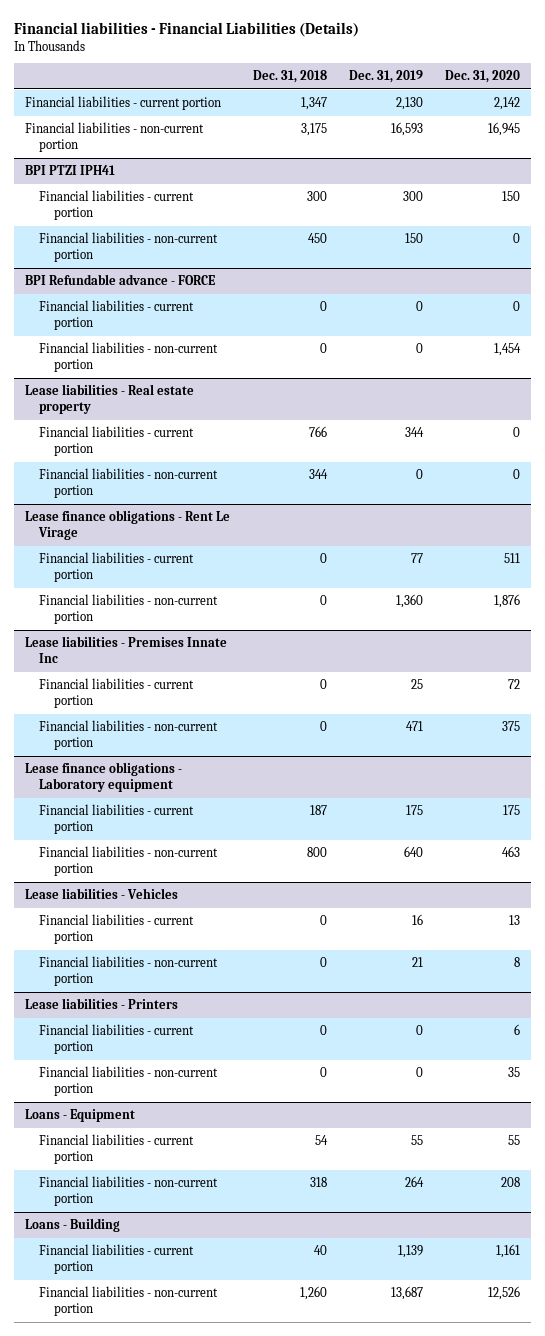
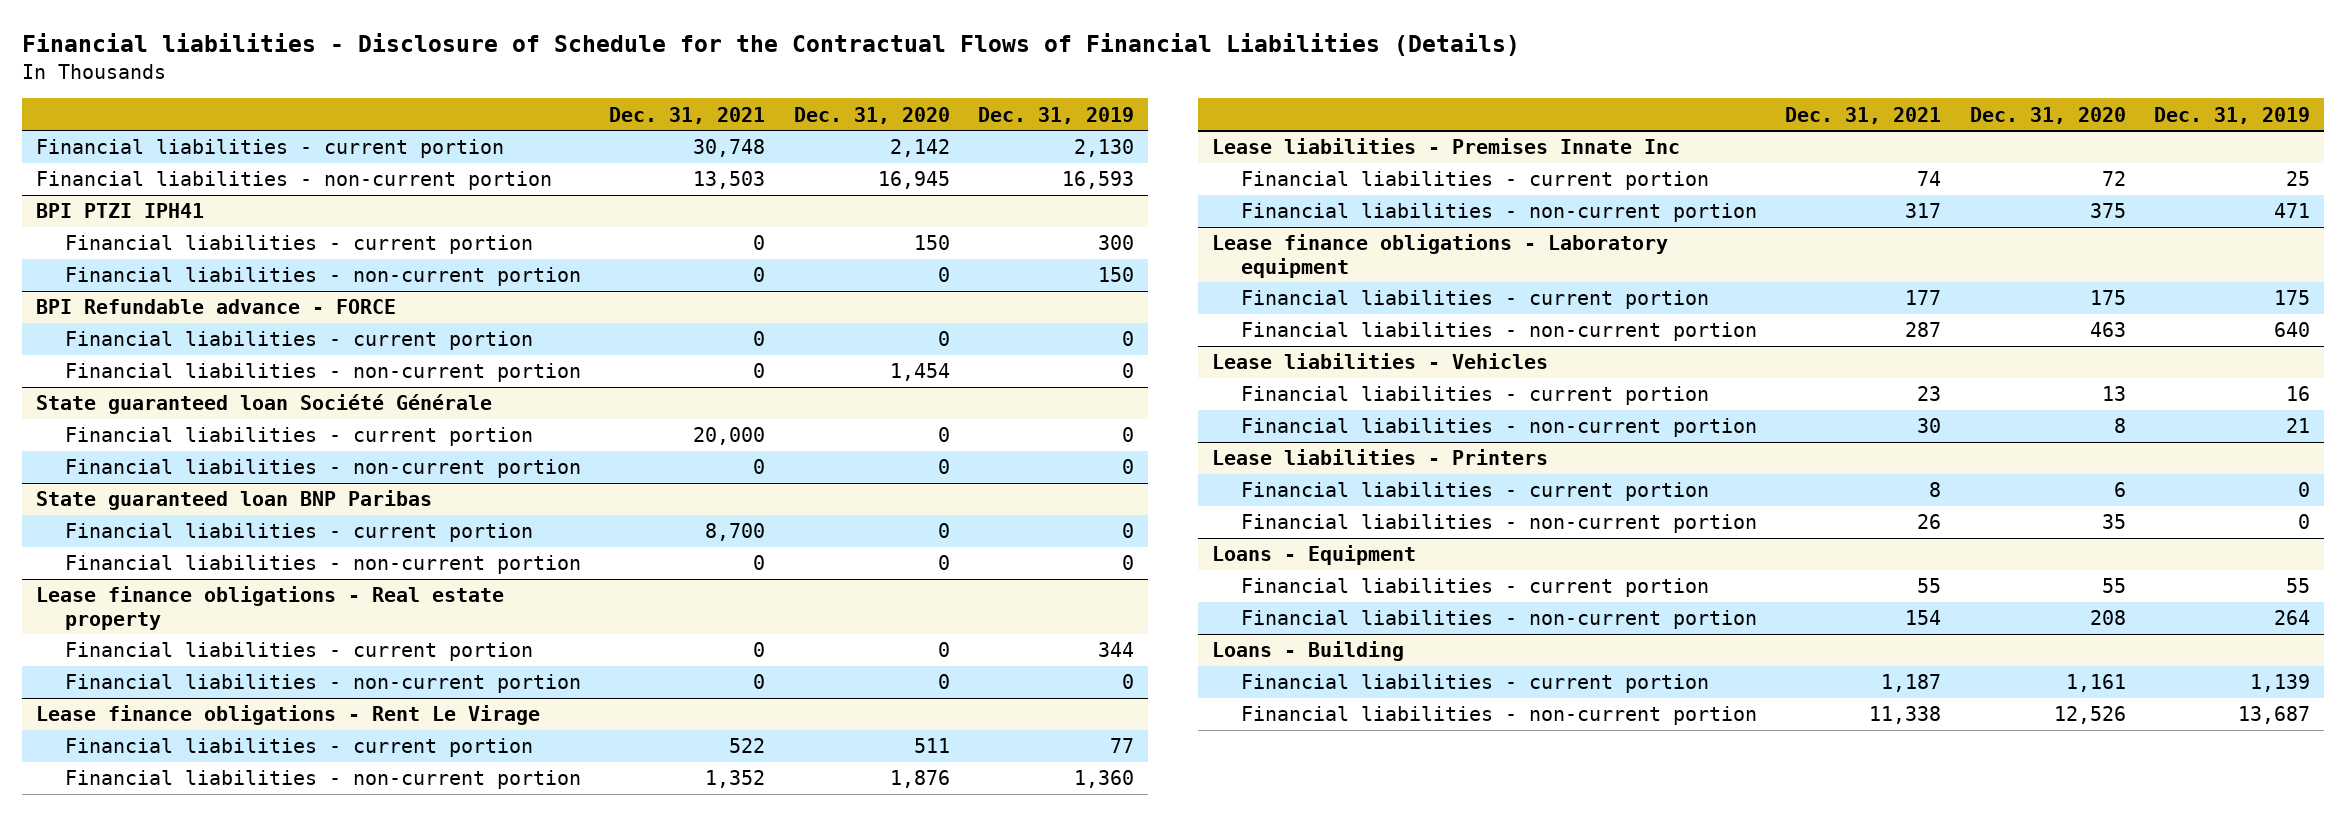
[14,21,360,37] Financial liabilities - Financial Liabilities (Details) -> [21,33,1520,57] Financial liabilities - Disclosure of Schedule for the Contractual Flows of Financial Liabilities (Details)
[252,70,327,84] Dec. 31, 2018 -> none
none -> [609,106,766,124] Dec. 31, 2021
none -> [35,394,492,415] State guaranteed loan Société Générale
none -> [65,427,534,447] Financial liabilities - current portion
none -> [65,459,582,479] Financial liabilities - non-current portion
none -> [35,490,432,511] State guaranteed loan BNP Paribas
none -> [65,523,534,543] Financial liabilities - current portion
none -> [65,555,582,575] Financial liabilities - non-current portion
[25,384,195,415] Lease liabilities - Real estate property -> [35,586,504,630] Lease finance obligations - Real estate property

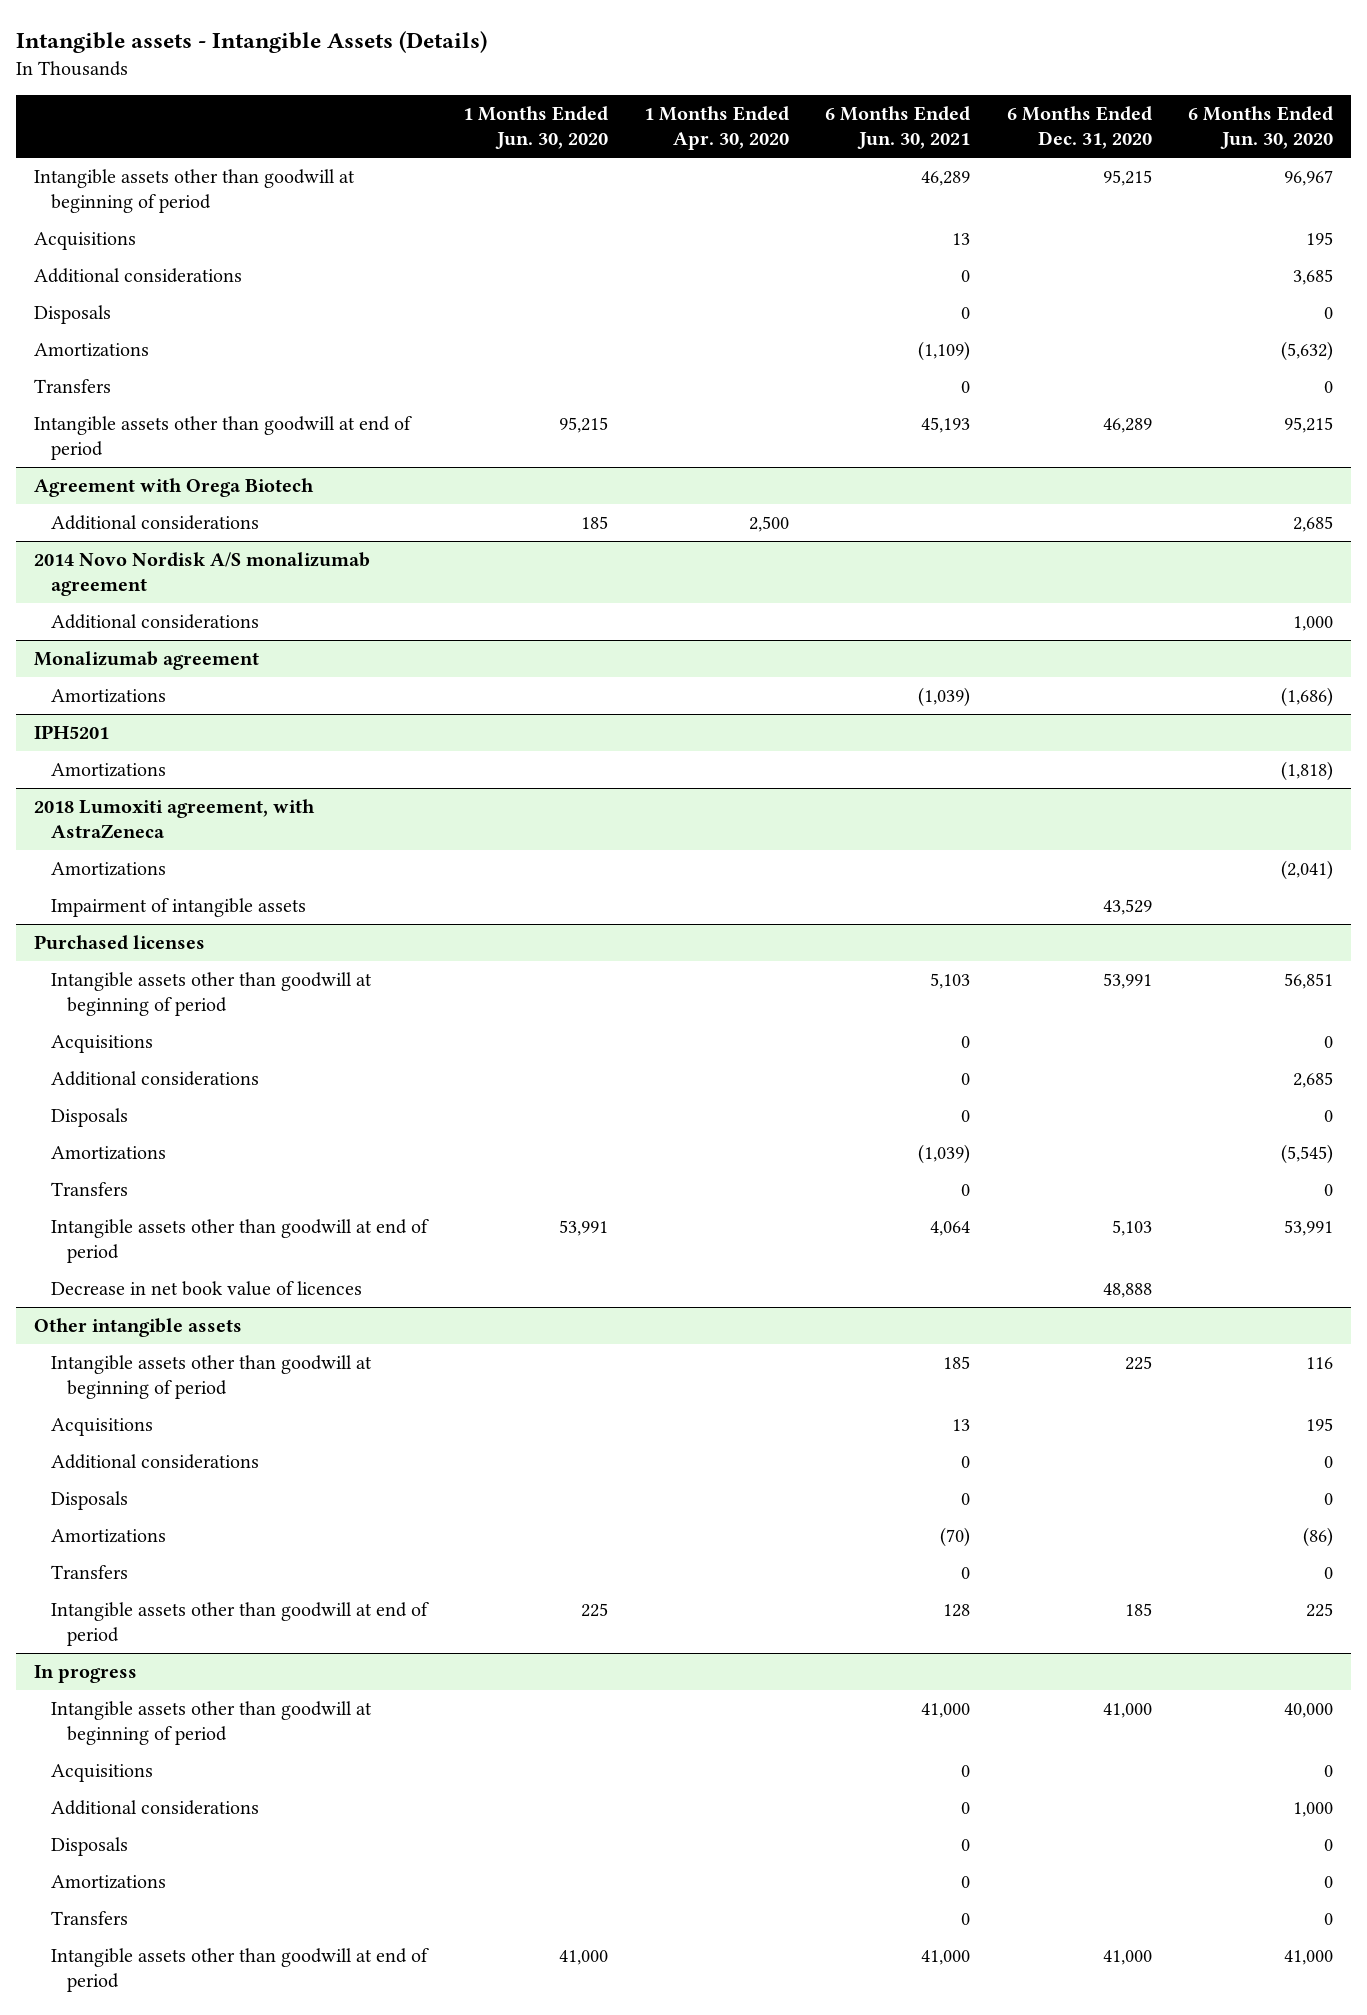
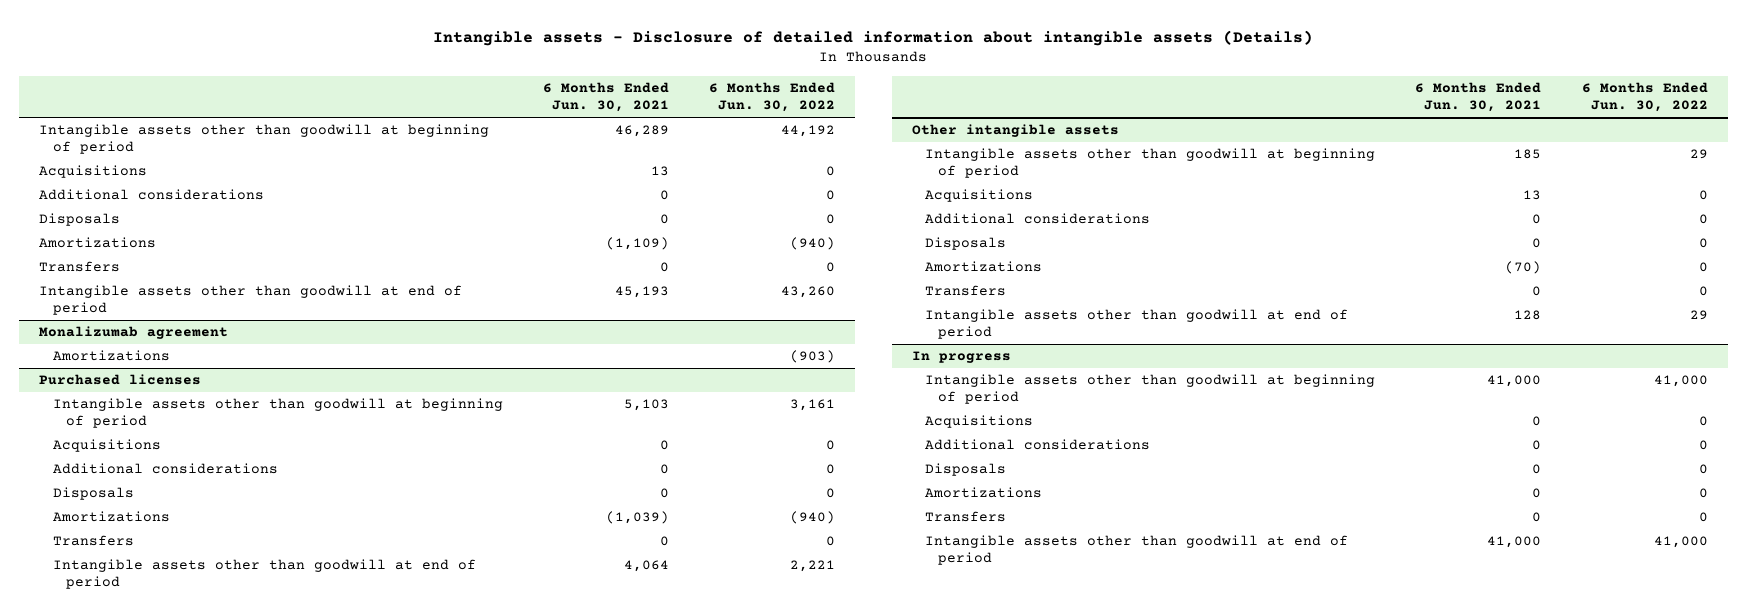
[16,30,488,53] Intangible assets - Intangible Assets (Details) -> [433,29,1314,46] Intangible assets - Disclosure of detailed information about intangible assets (Details)
[462,106,608,150] 1 Months Ended Jun. 30, 2020 -> none
[644,106,790,151] 1 Months Ended Apr. 30, 2020 -> none
[1006,106,1152,150] 6 Months Ended Dec. 31, 2020 -> none
[1188,106,1334,150] 6 Months Ended Jun. 30, 2020 -> none
none -> [709,82,836,113] 6 Months Ended Jun. 30, 2022
[34,478,315,498] Agreement with Orega Biotech -> none
[50,515,259,531] Additional considerations -> none
[34,552,371,597] 2014 Novo Nordisk A/S monalizumab agreement -> none
[50,614,259,630] Additional considerations -> none
[50,689,166,704] Amortizations -> none
[34,725,110,740] IPH5201 -> none
[34,799,316,839] 2018 Lumoxiti agreement, with AstraZeneca -> none
[50,862,166,877] Amortizations -> none
[50,898,306,918] Impairment of intangible assets -> none
[50,1281,362,1297] Decrease in net book value of licences -> none

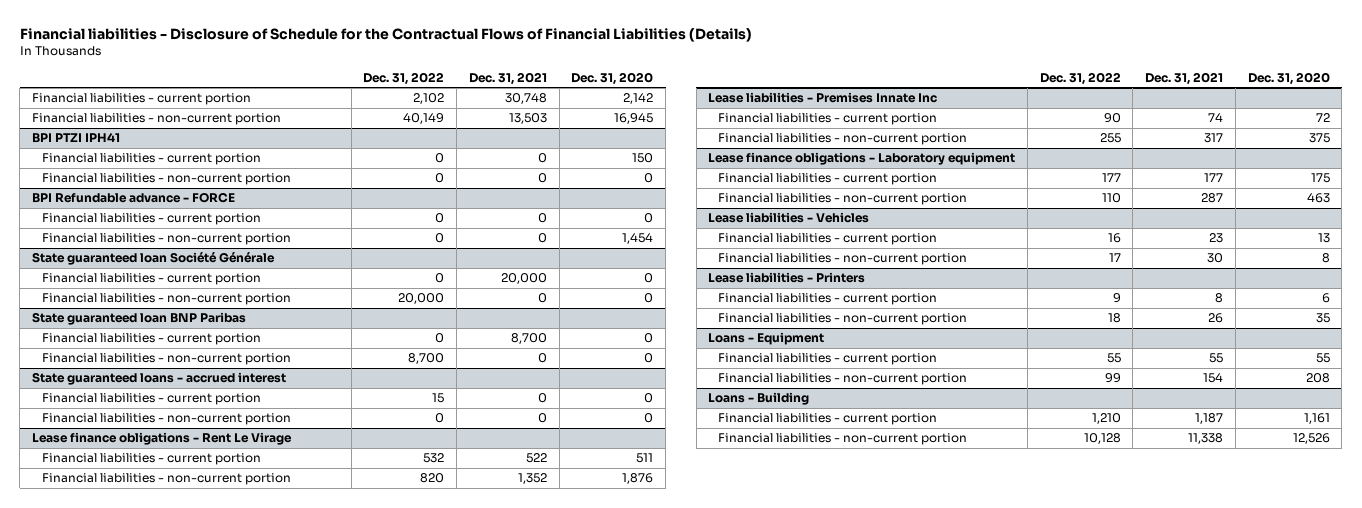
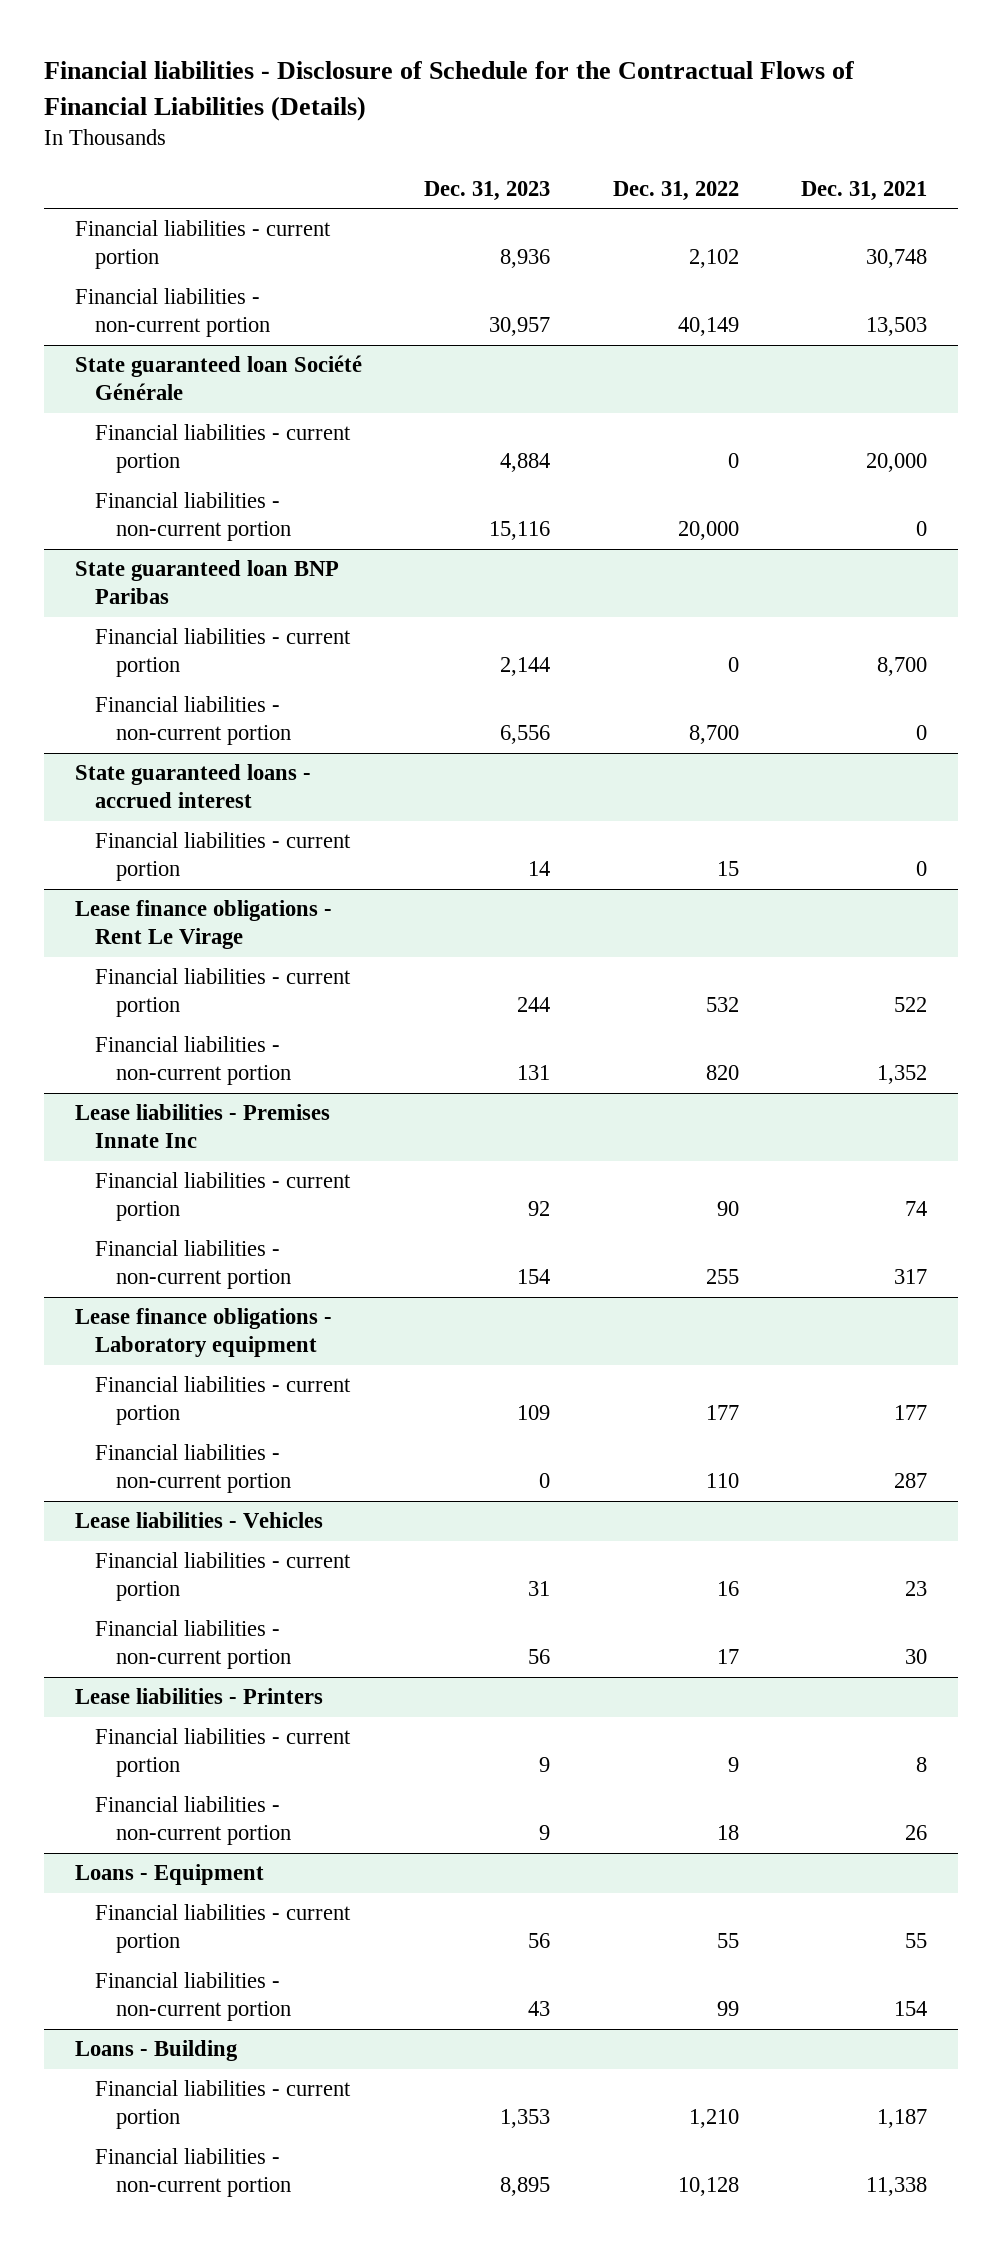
[571,71,654,85] Dec. 31, 2020 -> none
none -> [424,180,551,201] Dec. 31, 2023
[32,133,121,144] BPI PTZI IPH41 -> none
[42,153,262,166] Financial liabilities - current portion -> none
[42,173,292,186] Financial liabilities - non-current portion -> none
[32,192,236,204] BPI Refundable advance - FORCE -> none
[42,213,262,226] Financial liabilities - current portion -> none
[42,233,292,246] Financial liabilities - non-current portion -> none
[42,413,292,426] Financial liabilities - non-current portion -> none

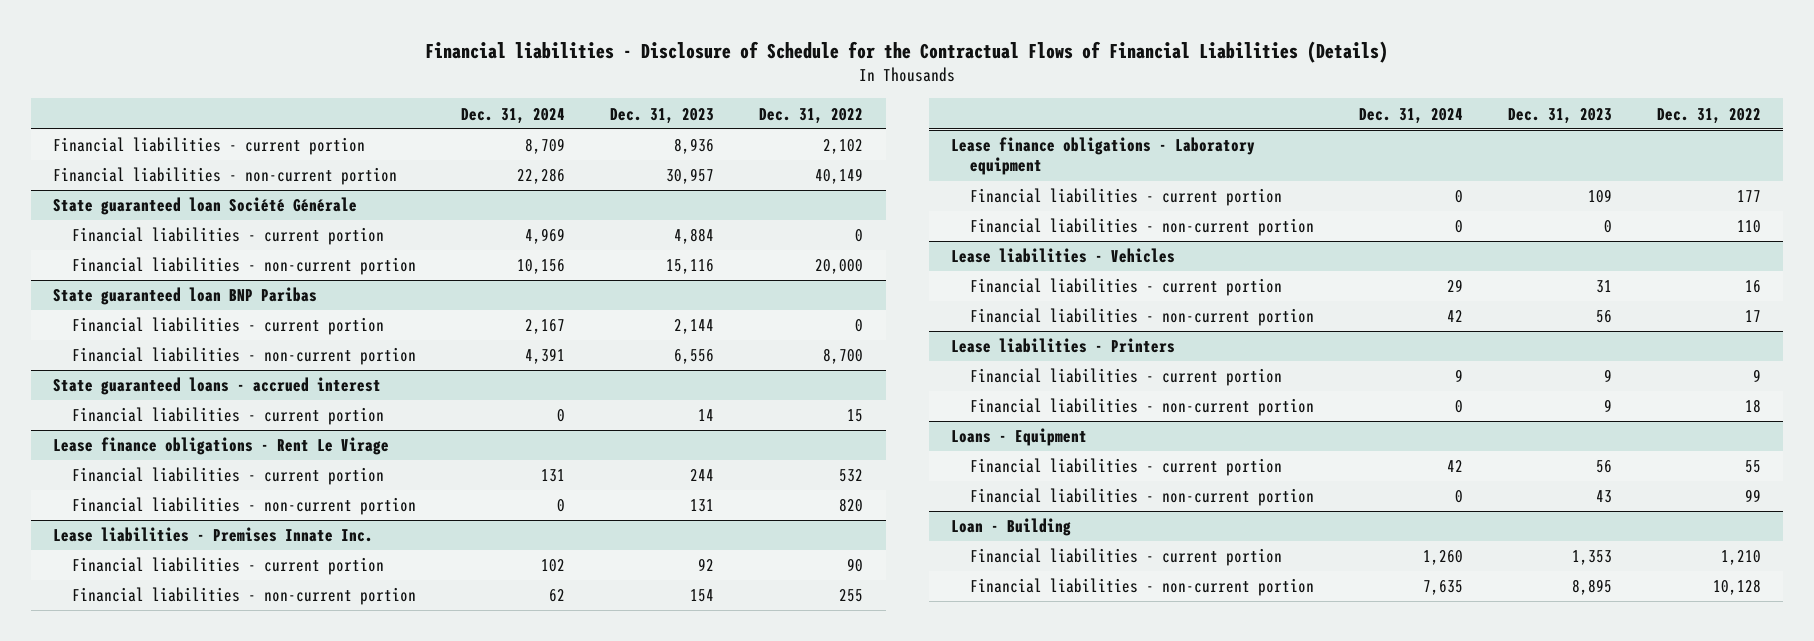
[800,180,927,201] Dec. 31, 2021 -> none
none -> [461,107,566,124] Dec. 31, 2024
[75,1104,331,1148] Lease liabilities - Premises Innate Inc -> [53,527,374,543] Lease liabilities - Premises Innate Inc.
[75,2040,239,2062] Loans - Building -> [951,518,1072,537] Loan - Building

